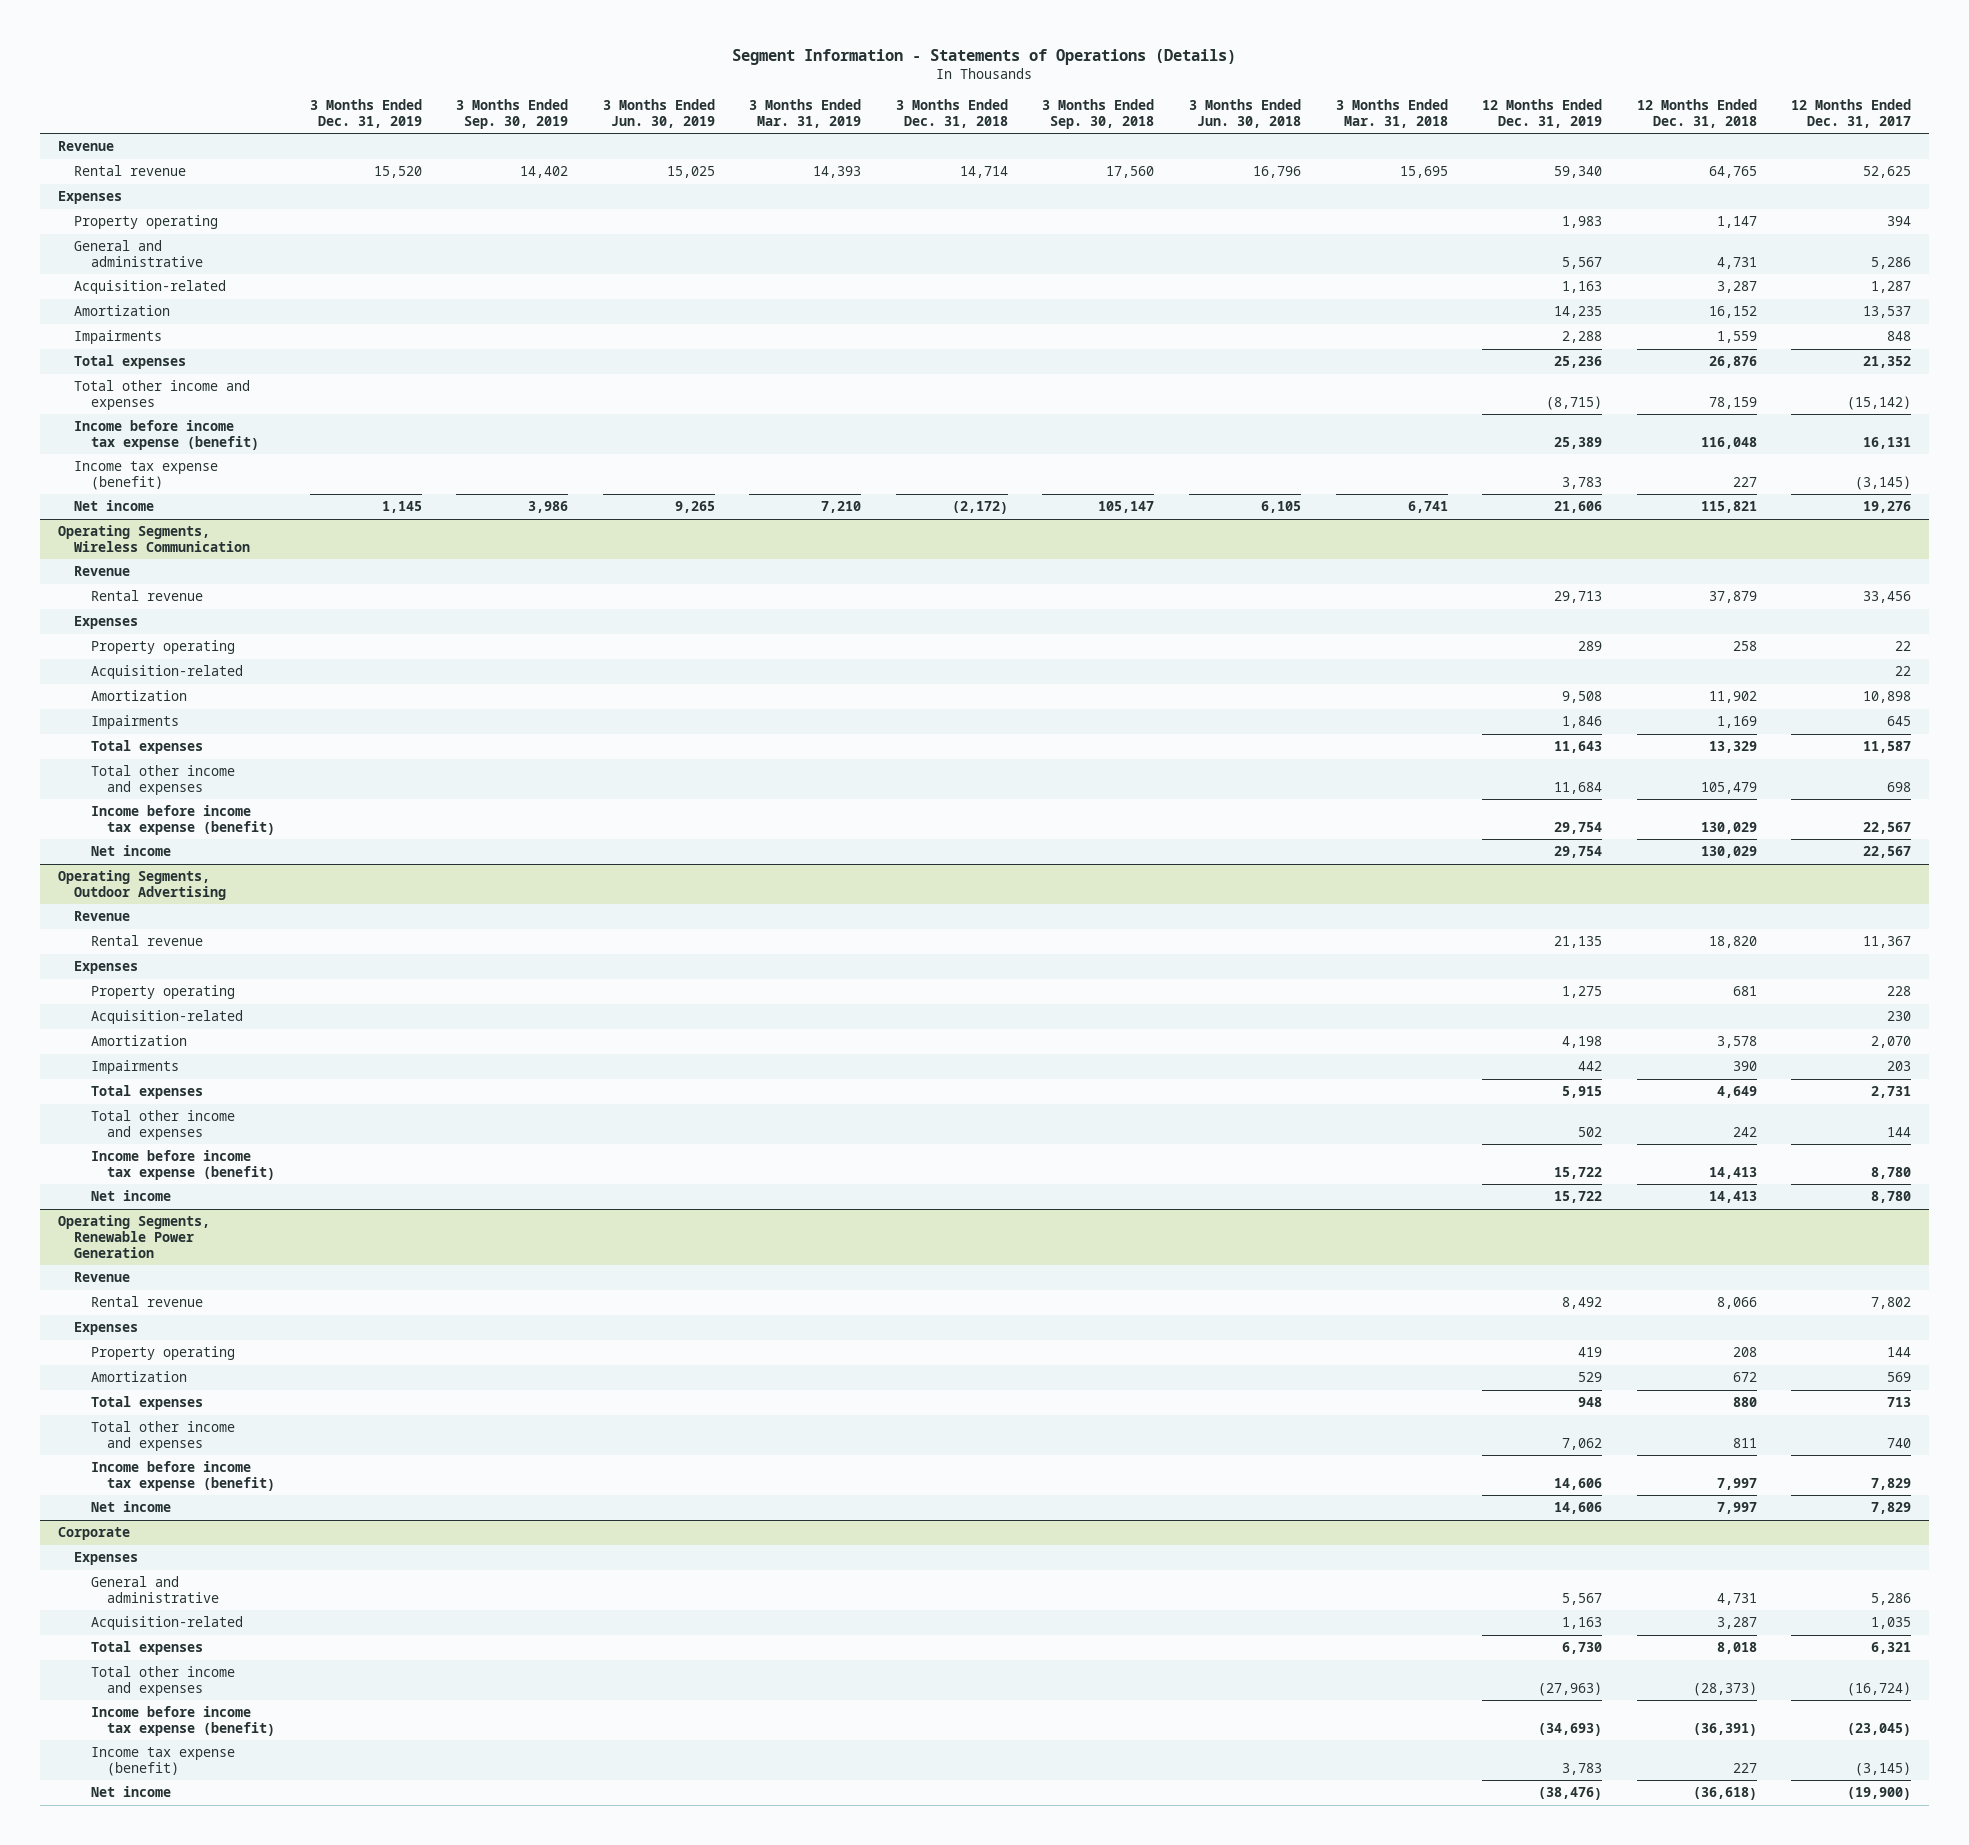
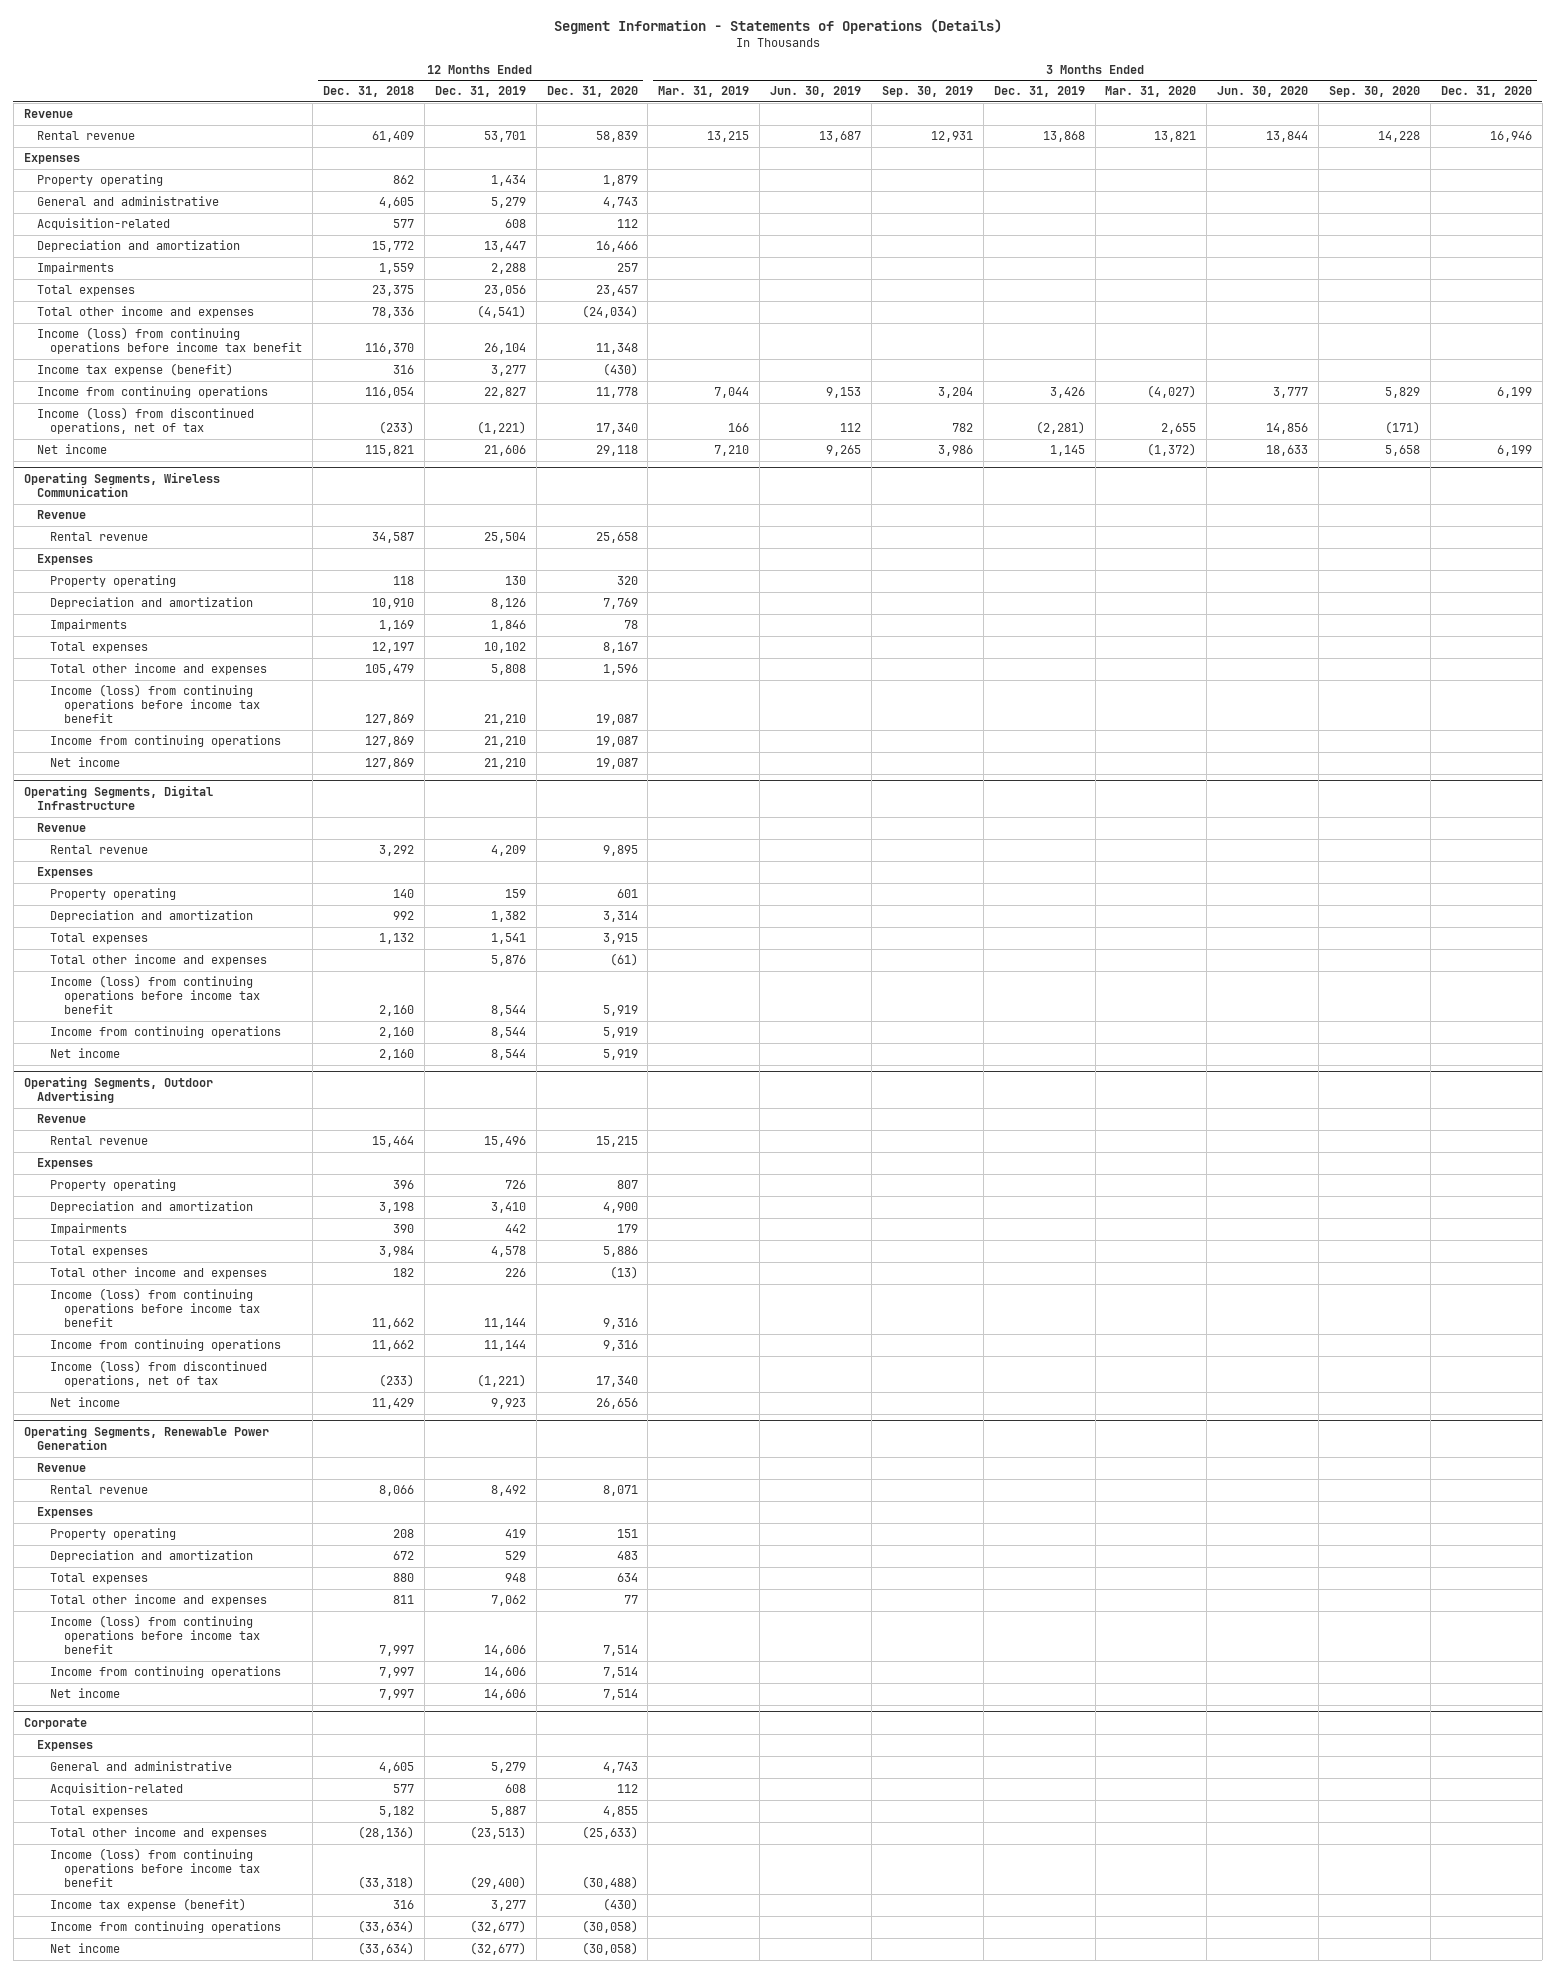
[895,98,1008,128] 3 Months Ended Dec. 31, 2018 -> none
[1042,98,1155,129] 3 Months Ended Sep. 30, 2018 -> none
[1189,98,1302,128] 3 Months Ended Jun. 30, 2018 -> none
[1335,98,1448,128] 3 Months Ended Mar. 31, 2018 -> none
[1791,98,1912,128] 12 Months Ended Dec. 31, 2017 -> none
none -> [546,86,638,98] Dec. 31, 2020
none -> [1105,86,1197,98] Mar. 31, 2020
none -> [1217,86,1309,98] Jun. 30, 2020
none -> [1328,86,1420,98] Sep. 30, 2020
none -> [1440,86,1532,98] Dec. 31, 2020
[373,166,422,179] 15,520 -> [1042,131,1085,143] 13,868
[520,166,569,179] 14,402 -> [930,131,973,143] 12,931
[666,166,715,179] 15,025 -> [819,131,862,143] 13,687
[813,166,862,179] 14,393 -> [707,131,750,143] 13,215
[1554,166,1603,179] 59,340 -> [483,131,526,143] 53,701
[1708,166,1757,179] 64,765 -> [372,131,415,143] 61,409
[74,305,171,317] Amortization -> none
[1562,216,1603,229] 1,983 -> [490,175,526,187] 1,434
[1716,216,1757,229] 1,147 -> [393,175,415,185] 862
[1562,256,1603,269] 5,567 -> [490,197,526,209] 5,279
[1716,256,1757,269] 4,731 -> [379,197,415,209] 4,605
[1562,281,1603,294] 1,163 -> [504,219,526,229] 608
[1716,281,1757,294] 3,287 -> [393,219,415,229] 577
none -> [36,240,240,253] Depreciation and amortization
[1554,356,1603,369] 25,236 -> [483,285,526,297] 23,056
[1708,356,1757,369] 26,876 -> [372,285,415,297] 23,375
[1546,395,1603,410] (8,715) -> [476,305,526,319] (4,541)
[1708,396,1757,409] 78,159 -> [372,307,415,319] 78,336
[74,420,259,450] Income before income tax expense (benefit) -> [36,327,303,355] Income (loss) from continuing operations before income tax benefit
[1554,436,1603,449] 25,389 -> [483,343,526,355] 26,104
[1700,436,1757,449] 116,048 -> [365,343,415,355] 116,370
[1562,476,1603,489] 3,783 -> [490,365,526,377] 3,277
[1732,476,1757,487] 227 -> [393,365,415,375] 316
none -> [36,386,268,399] Income from continuing operations
none -> [36,407,254,435] Income (loss) from discontinued operations, net of tax
[1554,591,1603,604] 29,713 -> [483,532,526,544] 25,504
[1708,591,1757,604] 37,879 -> [372,532,415,544] 34,587
[90,665,243,680] Acquisition-related -> none
[90,690,187,702] Amortization -> none
[1578,641,1603,652] 289 -> [504,576,526,586] 130
[1732,641,1757,652] 258 -> [393,576,415,586] 118
none -> [50,597,254,610] Depreciation and amortization
[1554,741,1603,754] 11,643 -> [483,642,526,654] 10,102
[1708,741,1757,754] 13,329 -> [372,642,415,654] 12,197
[1554,781,1603,794] 11,684 -> [490,664,526,676] 5,808
[90,805,276,835] Income before income tax expense (benefit) -> [50,684,260,724] Income (loss) from continuing operations before income tax benefit
[1554,821,1603,834] 29,754 -> [483,714,526,726] 21,210
[1700,821,1757,834] 130,029 -> [365,714,415,726] 127,869
none -> [50,735,282,748] Income from continuing operations
[1554,846,1603,859] 29,754 -> [483,758,526,770] 21,210
[1700,846,1757,859] 130,029 -> [365,758,415,770] 127,869
none -> [23,785,213,811] Operating Segments, Digital Infrastructure
none -> [36,823,86,833] Revenue
none -> [50,845,149,855] Rental revenue
none -> [36,867,93,879] Expenses
none -> [50,888,177,901] Property operating
none -> [50,910,254,923] Depreciation and amortization
none -> [50,933,149,945] Total expenses
none -> [50,954,268,967] Total other income and expenses
none -> [50,975,260,1015] Income (loss) from continuing operations before income tax benefit
none -> [50,1026,282,1039] Income from continuing operations
none -> [50,1048,121,1059] Net income
[1554,936,1603,949] 21,135 -> [483,1136,526,1148] 15,496
[1708,936,1757,949] 18,820 -> [372,1136,415,1148] 15,464
[90,1010,243,1025] Acquisition-related -> none
[90,1035,187,1047] Amortization -> none
[1562,986,1603,999] 1,275 -> [504,1180,526,1190] 726
[1732,986,1757,997] 681 -> [393,1180,415,1190] 396
none -> [50,1201,254,1214] Depreciation and amortization
[1562,1086,1603,1099] 5,915 -> [490,1246,526,1258] 4,578
[1716,1086,1757,1099] 4,649 -> [379,1246,415,1258] 3,984
[1578,1126,1603,1137] 502 -> [504,1268,526,1278] 226
[1732,1126,1757,1137] 242 -> [393,1268,415,1278] 182
[90,1150,276,1180] Income before income tax expense (benefit) -> [50,1288,260,1328] Income (loss) from continuing operations before income tax benefit
[1554,1166,1603,1179] 15,722 -> [483,1318,526,1330] 11,144
[1708,1166,1757,1179] 14,413 -> [372,1318,415,1330] 11,662
none -> [50,1339,282,1352] Income from continuing operations
none -> [50,1360,268,1388] Income (loss) from discontinued operations, net of tax
[1554,1191,1603,1204] 15,722 -> [490,1398,526,1410] 9,923
[1708,1191,1757,1204] 14,413 -> [372,1398,415,1410] 11,429
[90,1371,187,1383] Amortization -> [50,1550,254,1563] Depreciation and amortization
[90,1461,276,1491] Income before income tax expense (benefit) -> [50,1615,260,1655] Income (loss) from continuing operations before income tax benefit
none -> [50,1666,282,1679] Income from continuing operations
[1562,1592,1603,1605] 5,567 -> [490,1762,526,1774] 5,279
[1716,1592,1757,1605] 4,731 -> [379,1762,415,1774] 4,605
[1562,1617,1603,1630] 1,163 -> [504,1784,526,1794] 608
[1716,1617,1757,1630] 3,287 -> [393,1784,415,1794] 577
[1562,1642,1603,1655] 6,730 -> [490,1806,526,1818] 5,887
[1716,1642,1757,1655] 8,018 -> [379,1806,415,1818] 5,182
[1538,1681,1603,1696] (27,963) -> [469,1826,526,1840] (23,513)
[1692,1681,1757,1696] (28,373) -> [358,1826,415,1840] (28,136)
[90,1706,276,1736] Income before income tax expense (benefit) -> [50,1848,260,1888] Income (loss) from continuing operations before income tax benefit
[1538,1722,1603,1736] (34,693) -> [469,1876,526,1890] (29,400)
[1692,1722,1757,1736] (36,391) -> [358,1876,415,1890] (33,318)
[1562,1762,1603,1775] 3,783 -> [490,1900,526,1912] 3,277
[1732,1762,1757,1773] 227 -> [393,1900,415,1910] 316
none -> [50,1921,282,1934] Income from continuing operations
[1538,1787,1603,1801] (38,476) -> [469,1942,526,1956] (32,677)
[1692,1787,1757,1801] (36,618) -> [358,1942,415,1956] (33,634)

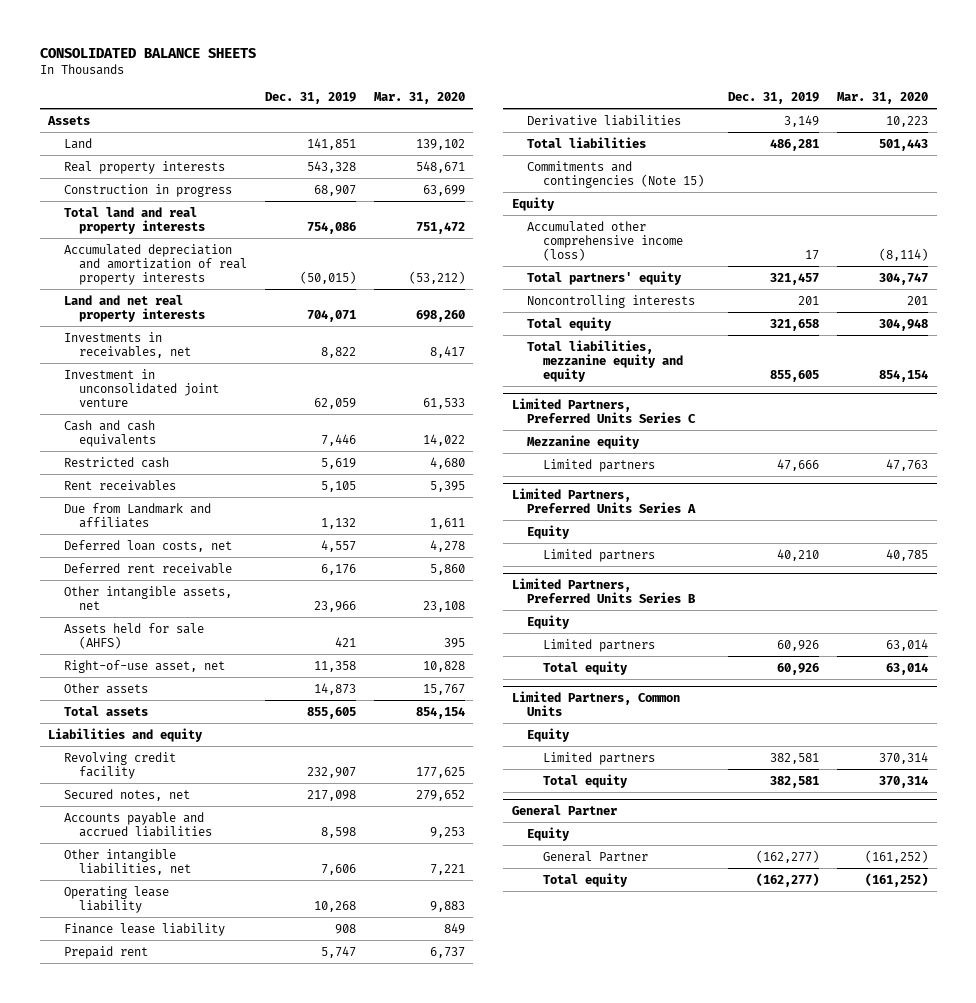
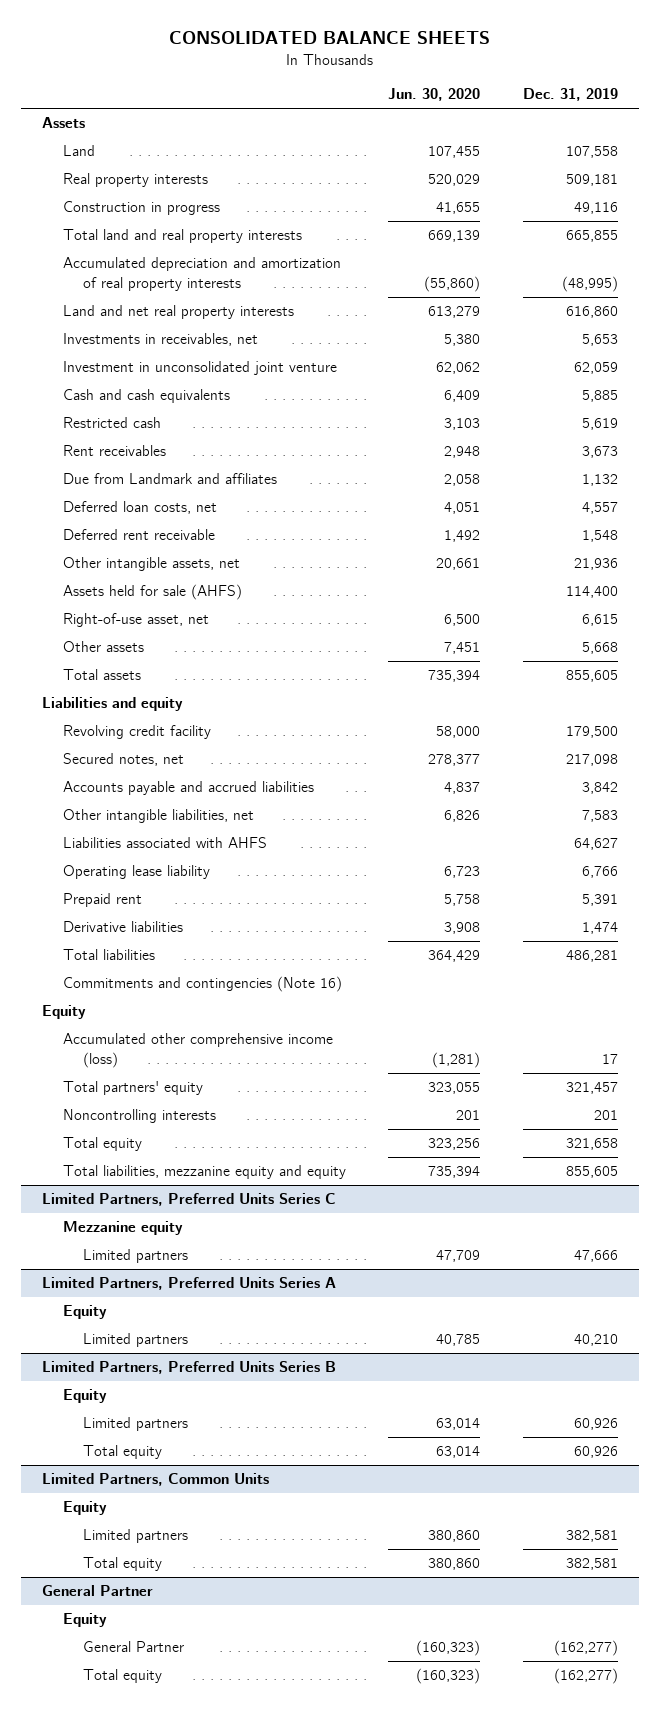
[373,92,465,105] Mar. 31, 2020 -> none
none -> [388,88,481,102] Jun. 30, 2020
[306,137,356,150] 141,851 -> [565,146,618,159] 107,558
[306,160,356,173] 543,328 -> [565,174,618,187] 509,181
[313,184,356,196] 68,907 -> [573,202,618,215] 49,116
[306,221,356,234] 754,086 -> [565,230,618,243] 665,855
[299,270,356,284] (50,015) -> [561,275,618,292] (48,995)
[306,309,356,322] 704,071 -> [565,306,618,319] 616,860
[320,346,356,358] 8,822 -> [581,334,618,347] 5,653
[320,433,356,446] 7,446 -> [581,390,618,403] 5,885
[320,480,356,492] 5,105 -> [581,446,618,459] 3,673
[320,563,356,575] 6,176 -> [581,530,618,543] 1,548
[313,600,356,612] 23,966 -> [573,558,618,571] 21,936
[334,636,356,647] 421 -> [565,586,618,599] 114,400
[313,660,356,672] 11,358 -> [581,614,618,627] 6,615
[313,682,356,695] 14,873 -> [581,642,618,655] 5,668
[306,766,356,778] 232,907 -> [565,726,618,739] 179,500
[63,922,225,936] Finance lease liability -> none
[320,826,356,838] 8,598 -> [581,782,618,795] 3,842
[320,863,356,875] 7,606 -> [581,810,618,823] 7,583
none -> [62,837,267,849] Liabilities associated with AHFS
[313,900,356,912] 10,268 -> [581,866,618,879] 6,766
[320,945,356,958] 5,747 -> [581,894,618,907] 5,391
[784,114,820,127] 3,149 -> [581,922,618,935] 1,474
[527,160,704,188] Commitments and contingencies (Note 15) -> [62,976,342,993] Commitments and contingencies (Note 16)

